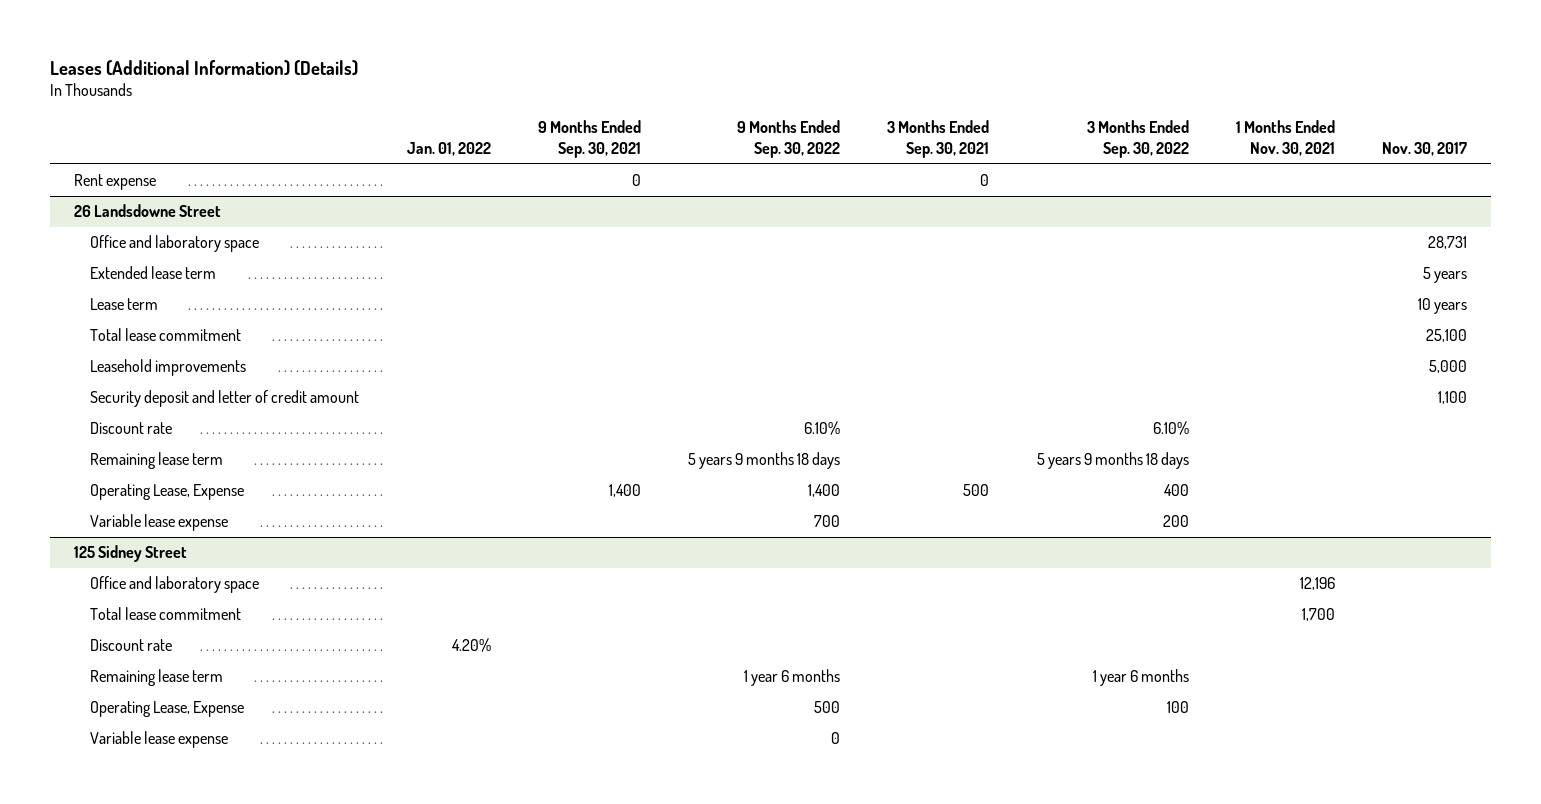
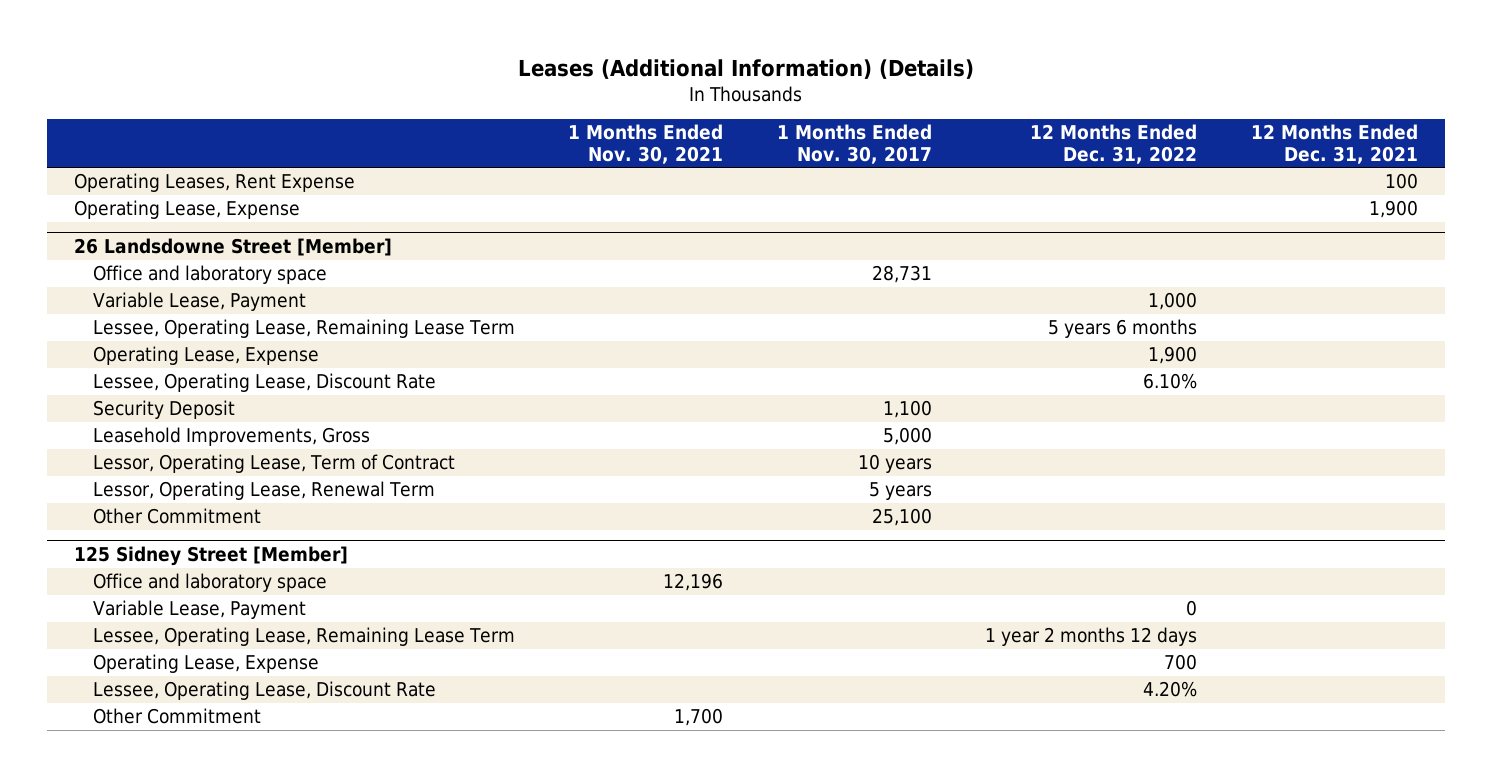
[406,141,491,156] Jan. 01, 2022 -> none
[537,120,641,158] 9 Months Ended Sep. 30, 2021 -> none
[737,120,841,158] 9 Months Ended Sep. 30, 2022 -> none
[887,120,990,158] 3 Months Ended Sep. 30, 2021 -> none
[1086,120,1189,158] 3 Months Ended Sep. 30, 2022 -> none
[1382,141,1468,156] Nov. 30, 2017 -> none
none -> [776,124,932,164] 1 Months Ended Nov. 30, 2017
none -> [1030,124,1198,164] 12 Months Ended Dec. 31, 2022
none -> [1251,124,1419,164] 12 Months Ended Dec. 31, 2021
[73,174,156,191] Rent expense -> [73,173,355,193] Operating Leases, Rent Expense
none -> [73,200,300,220] Operating Lease, Expense
[73,204,221,218] 26 Landsdowne Street -> [73,237,392,256] 26 Landsdowne Street [Member]
[90,266,217,280] Extended lease term -> none
[90,298,159,311] Lease term -> none
[90,328,242,342] Total lease commitment -> none
[90,359,247,377] Leasehold improvements -> none
[90,390,360,408] Security deposit and letter of credit amount -> none
[90,422,173,435] Discount rate -> none
none -> [92,292,306,312] Variable Lease, Payment
[90,452,224,470] Remaining lease term -> [92,319,515,339] Lessee, Operating Lease, Remaining Lease Term
[90,514,229,532] Variable lease expense -> none
none -> [92,373,436,393] Lessee, Operating Lease, Discount Rate
none -> [92,400,235,420] Security Deposit
none -> [92,427,370,447] Leasehold Improvements, Gross
none -> [92,454,455,474] Lessor, Operating Lease, Term of Contract
none -> [92,481,435,501] Lessor, Operating Lease, Renewal Term
none -> [92,508,261,525] Other Commitment
[73,545,187,563] 125 Sidney Street -> [73,545,348,566] 125 Sidney Street [Member]
[90,607,242,621] Total lease commitment -> none
[90,639,173,652] Discount rate -> none
none -> [92,600,306,620] Variable Lease, Payment
[90,669,224,687] Remaining lease term -> [92,627,515,647] Lessee, Operating Lease, Remaining Lease Term
[90,731,229,749] Variable lease expense -> none
none -> [92,681,436,701] Lessee, Operating Lease, Discount Rate
none -> [92,708,261,725] Other Commitment

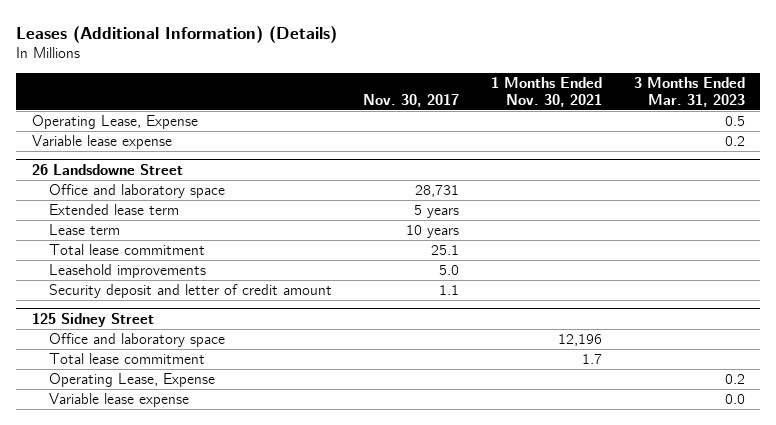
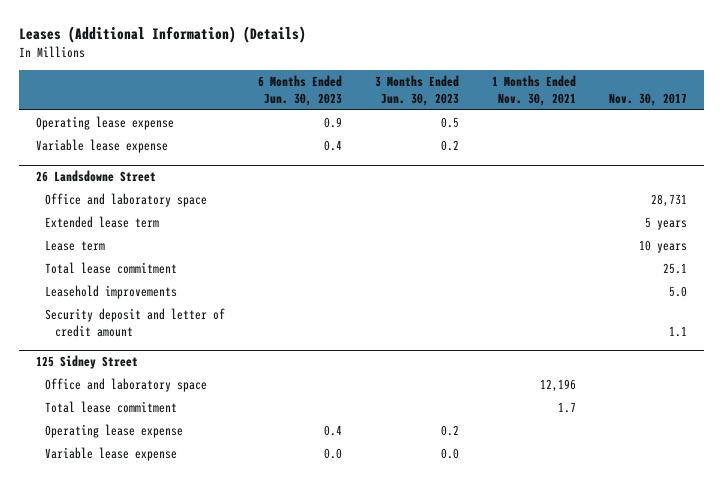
[633,76,745,107] 3 Months Ended Mar. 31, 2023 -> none
none -> [258,75,343,106] 6 Months Ended Jun. 30, 2023
none -> [375,75,460,106] 3 Months Ended Jun. 30, 2023
[31,115,198,130] Operating Lease, Expense -> [35,115,174,130] Operating lease expense
[48,373,215,388] Operating Lease, Expense -> [45,423,184,438] Operating lease expense

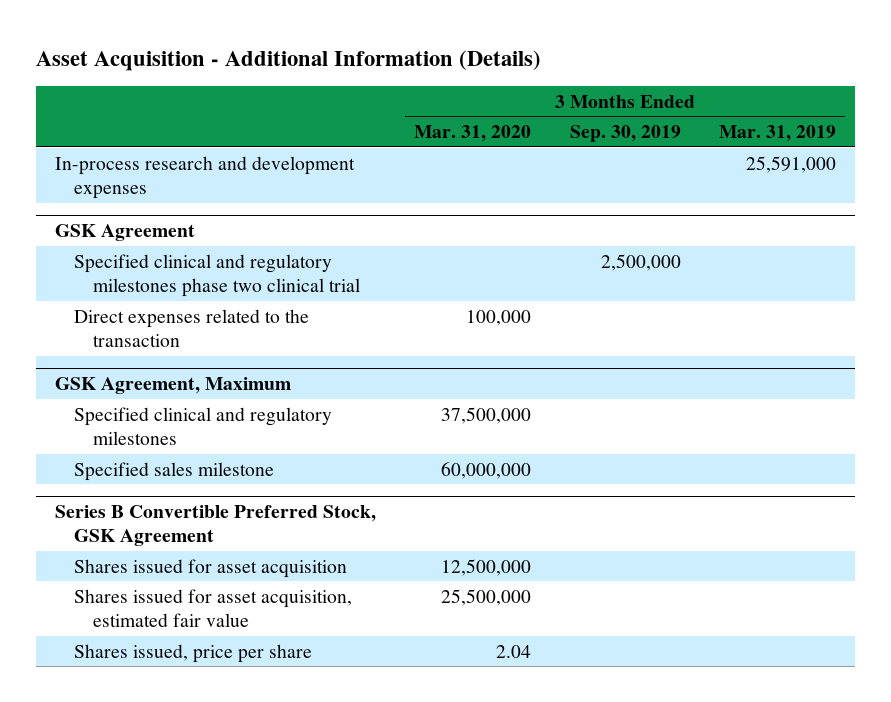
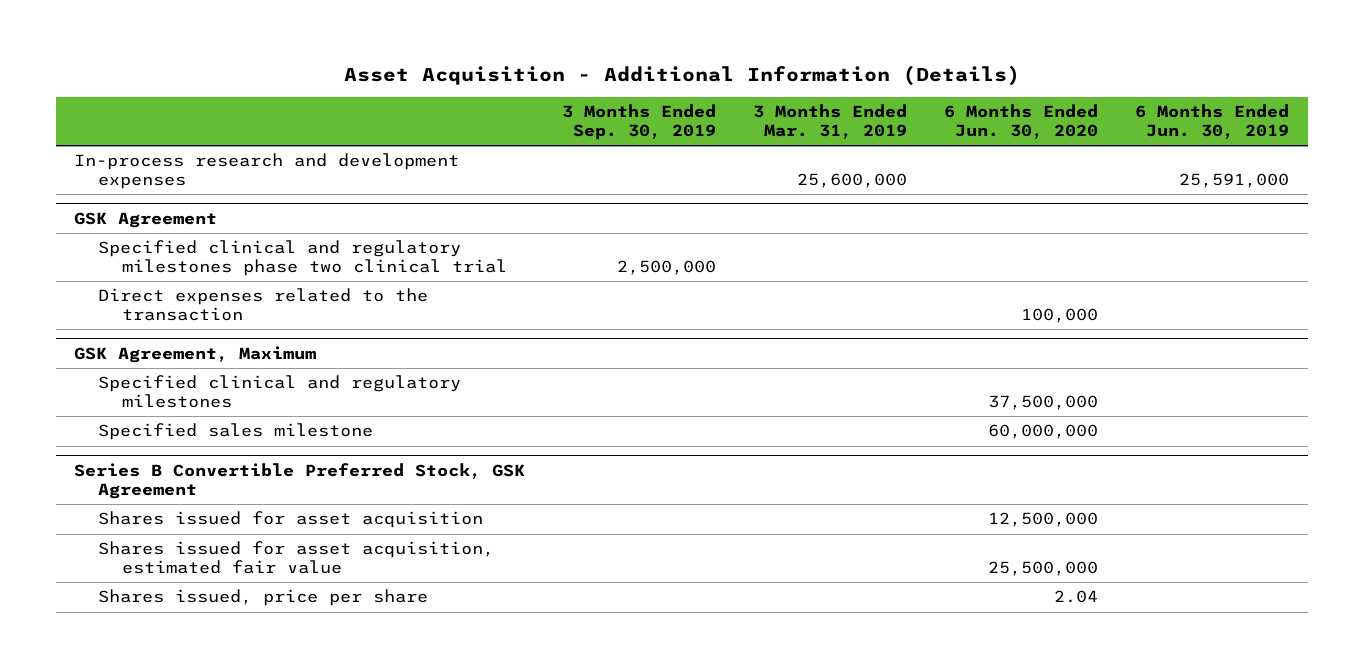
[414,125,532,143] Mar. 31, 2020 -> none
none -> [944,104,1099,139] 6 Months Ended Jun. 30, 2020
none -> [1135,104,1290,139] 6 Months Ended Jun. 30, 2019
[745,155,836,173] 25,591,000 -> [797,173,908,189] 25,600,000

